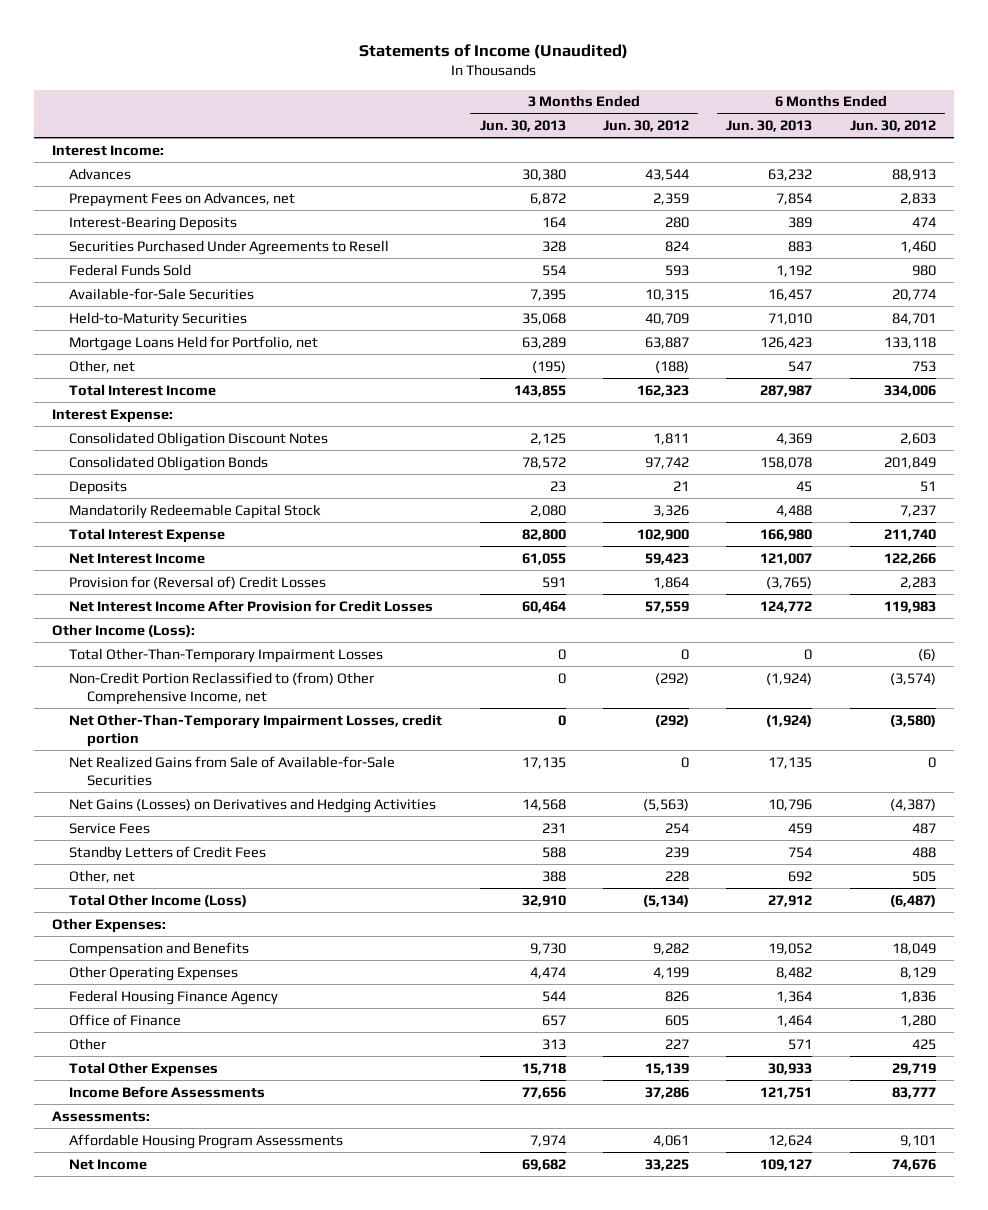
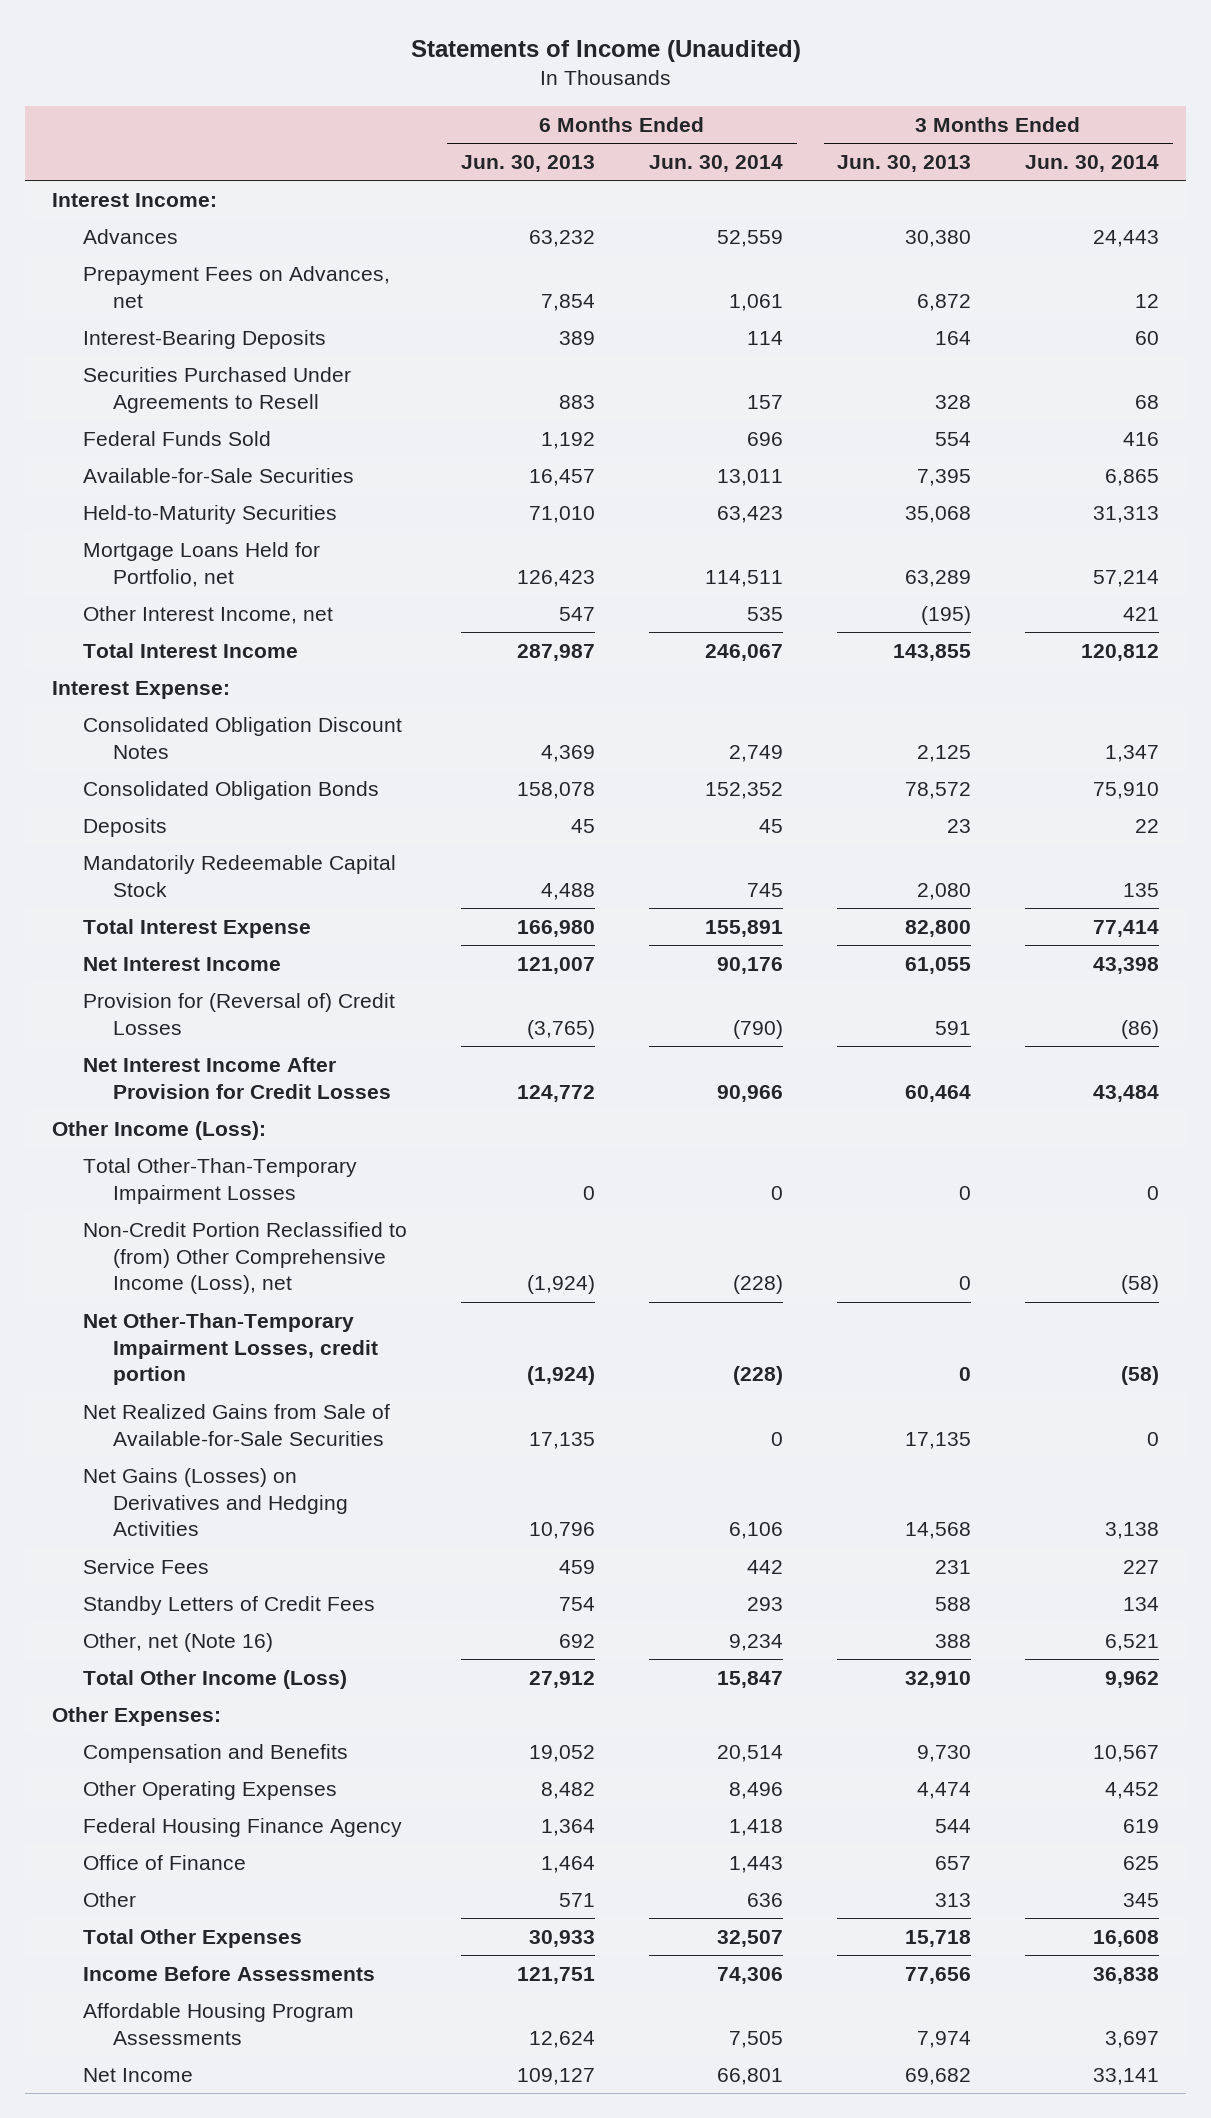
[603,120,690,133] Jun. 30, 2012 -> none
[849,120,936,133] Jun. 30, 2012 -> none
none -> [649,155,784,173] Jun. 30, 2014
none -> [1025,155,1160,173] Jun. 30, 2014
[69,359,136,373] Other, net -> [82,605,333,624] Other Interest Income, net
[69,671,375,705] Non-Credit Portion Reclassified to (from) Other Comprehensive Income, net -> [82,1221,407,1295] Non-Credit Portion Reclassified to (from) Other Comprehensive Income (Loss), net
[69,869,136,883] Other, net -> [82,1632,273,1652] Other, net (Note 16)
[52,1110,151,1122] Assessments: -> none

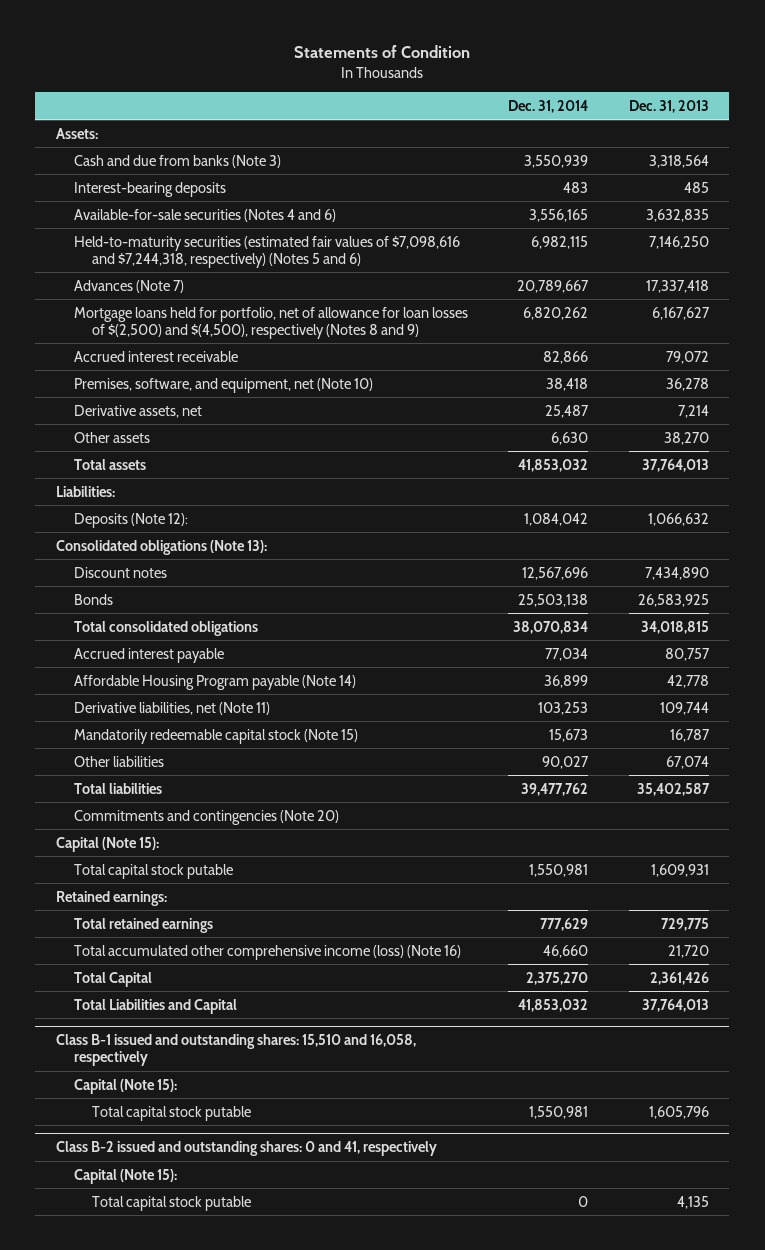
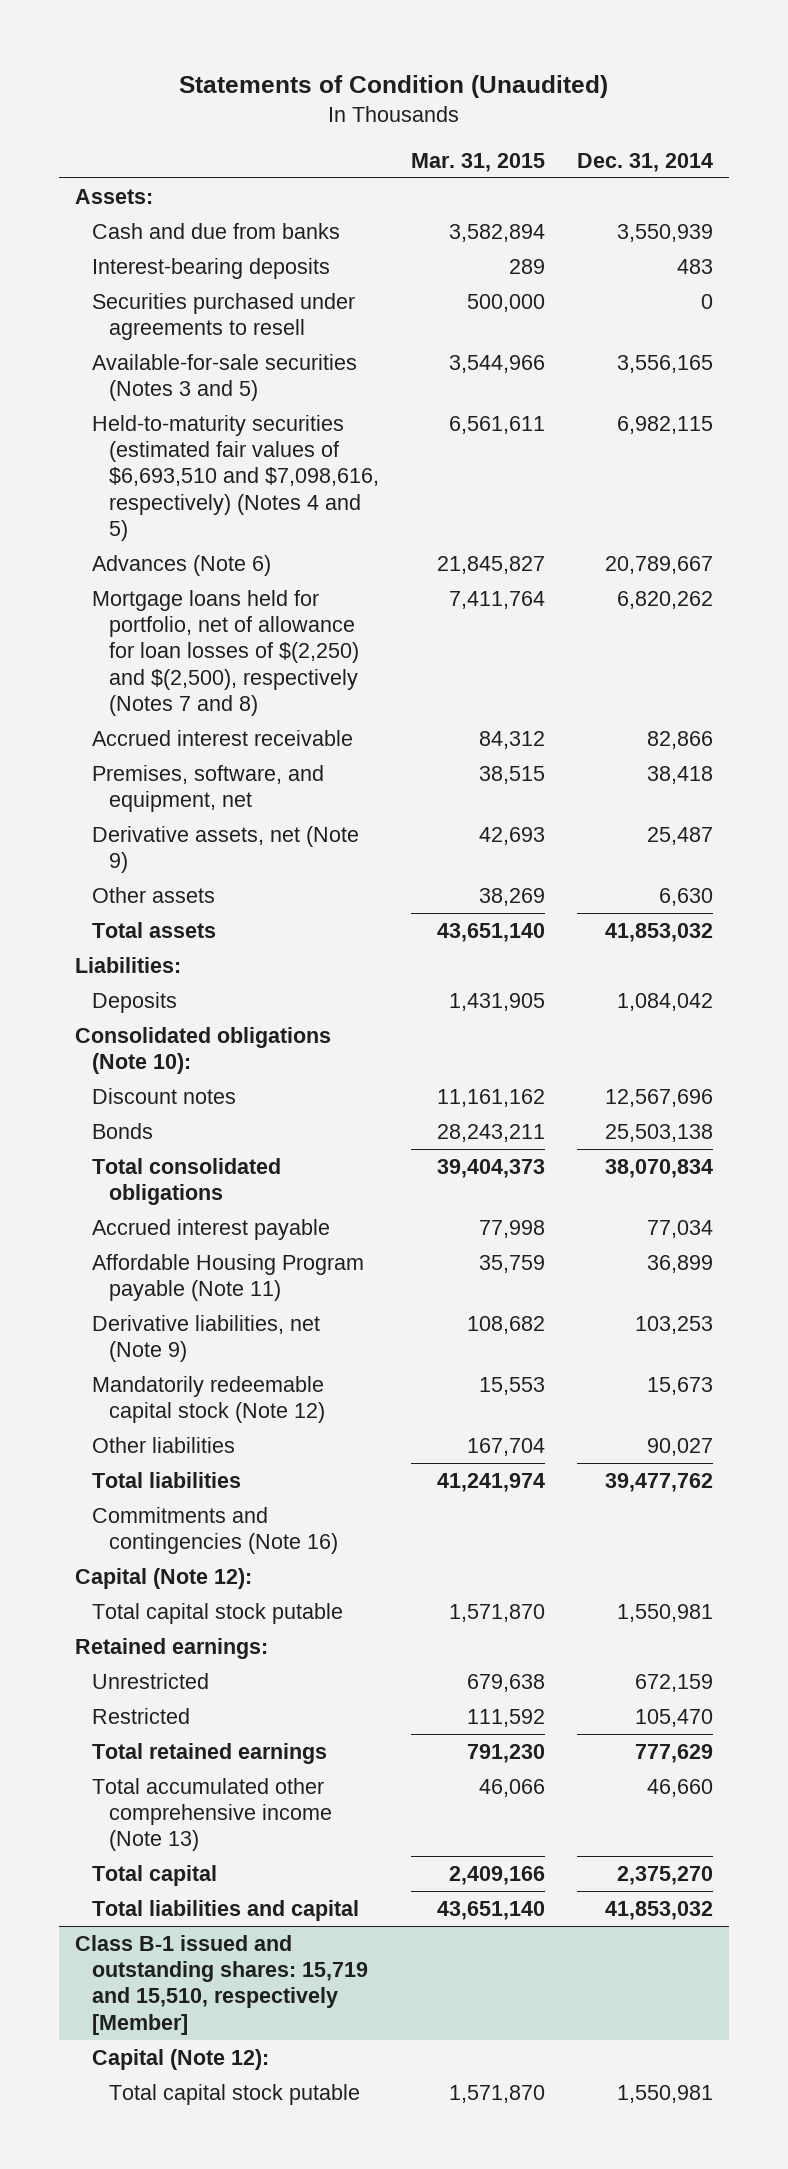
[294,45,471,59] Statements of Condition -> [179,74,609,98] Statements of Condition (Unaudited)
[628,99,709,113] Dec. 31, 2013 -> none
none -> [411,152,546,172] Mar. 31, 2015
[74,154,282,168] Cash and due from banks (Note 3) -> [92,222,341,239] Cash and due from banks
none -> [92,292,356,341] Securities purchased under agreements to resell
[74,208,337,222] Available-for-sale securities (Notes 4 and 6) -> [92,353,358,402] Available-for-sale securities (Notes 3 and 5)
[74,235,461,268] Held-to-maturity securities (estimated fair values of $7,098,616 and $7,244,318, respectively) (Notes 5 and 6) -> [92,414,380,541] Held-to-maturity securities (estimated fair values of $6,693,510 and $7,098,616, respectively) (Notes 4 and 5)
[74,279,185,293] Advances (Note 7) -> [92,554,272,576] Advances (Note 6)
[74,306,469,339] Mortgage loans held for portfolio, net of allowance for loan losses of $(2,500) and $(4,500), respectively (Notes 8 and 9) -> [92,589,360,716] Mortgage loans held for portfolio, net of allowance for loan losses of $(2,250) and $(2,500), respectively (Notes 7 and 8)
[74,377,374,393] Premises, software, and equipment, net (Note 10) -> [92,764,325,813] Premises, software, and equipment, net
[74,404,203,418] Derivative assets, net -> [92,825,360,874] Derivative assets, net (Note 9)
[74,512,189,528] Deposits (Note 12): -> [92,991,178,1013] Deposits
[55,539,267,555] Consolidated obligations (Note 13): -> [75,1026,332,1075] Consolidated obligations (Note 10):
[74,674,357,690] Affordable Housing Program payable (Note 14) -> [92,1253,365,1302] Affordable Housing Program payable (Note 11)
[74,701,271,715] Derivative liabilities, net (Note 11) -> [92,1314,321,1363] Derivative liabilities, net (Note 9)
[74,728,359,744] Mandatorily redeemable capital stock (Note 15) -> [92,1375,326,1424] Mandatorily redeemable capital stock (Note 12)
[74,809,340,825] Commitments and contingencies (Note 20) -> [92,1506,339,1555] Commitments and contingencies (Note 16)
[55,836,159,852] Capital (Note 15): -> [75,1567,253,1589] Capital (Note 12):
none -> [92,1672,210,1689] Unrestricted
none -> [92,1707,191,1724] Restricted
[74,944,462,960] Total accumulated other comprehensive income (loss) (Note 16) -> [92,1777,333,1852] Total accumulated other comprehensive income (Note 13)
[74,971,153,987] Total Capital -> [92,1864,218,1886] Total capital
[74,998,238,1014] Total Liabilities and Capital -> [92,1899,360,1921] Total liabilities and capital
[55,1034,416,1067] Class B-1 issued and outstanding shares: 15,510 and 16,058, respectively -> [75,1934,369,2035] Class B-1 issued and outstanding shares: 15,719 and 15,510, respectively [Member]
[74,1078,178,1094] Capital (Note 15): -> [92,2048,270,2070] Capital (Note 12):
[55,1141,437,1157] Class B-2 issued and outstanding shares: 0 and 41, respectively -> none
[74,1168,178,1184] Capital (Note 15): -> none
[92,1195,252,1211] Total capital stock putable -> none

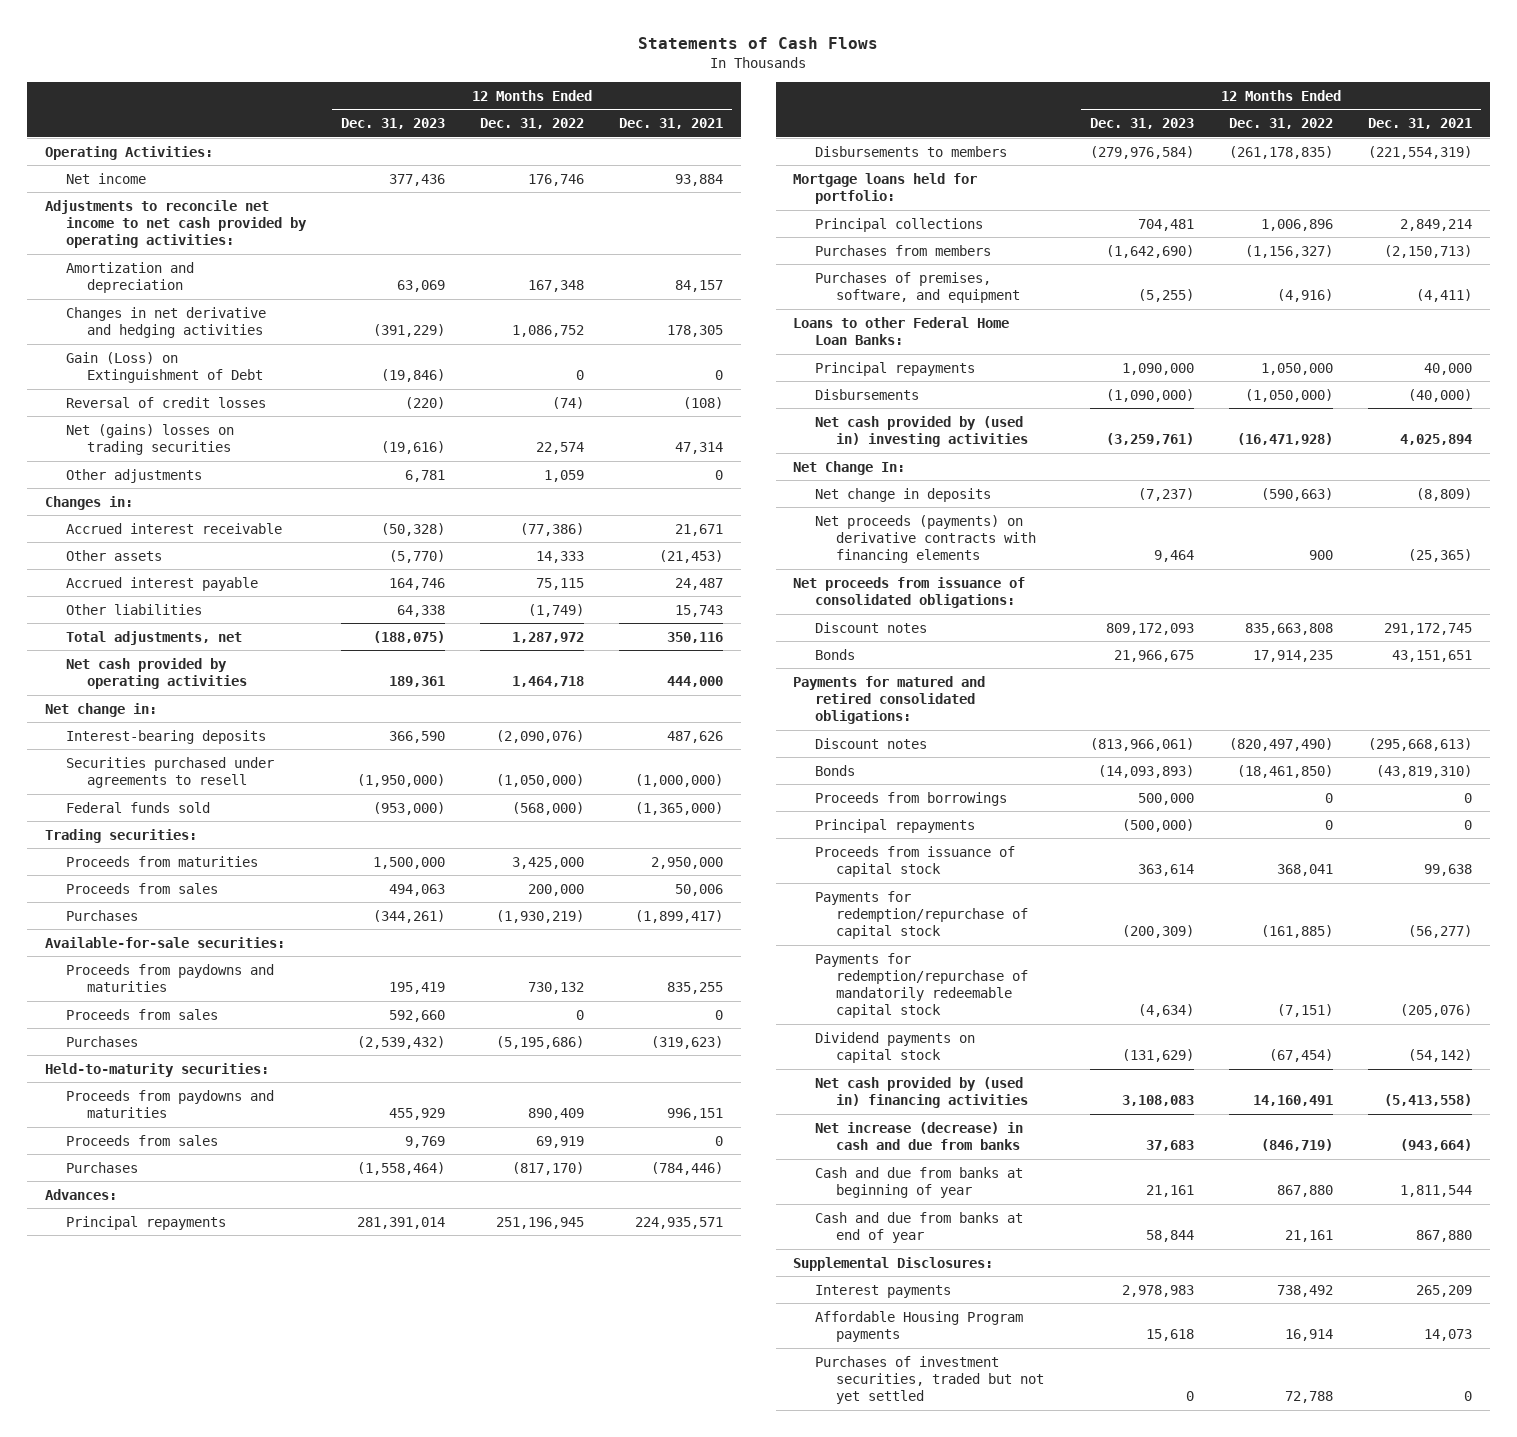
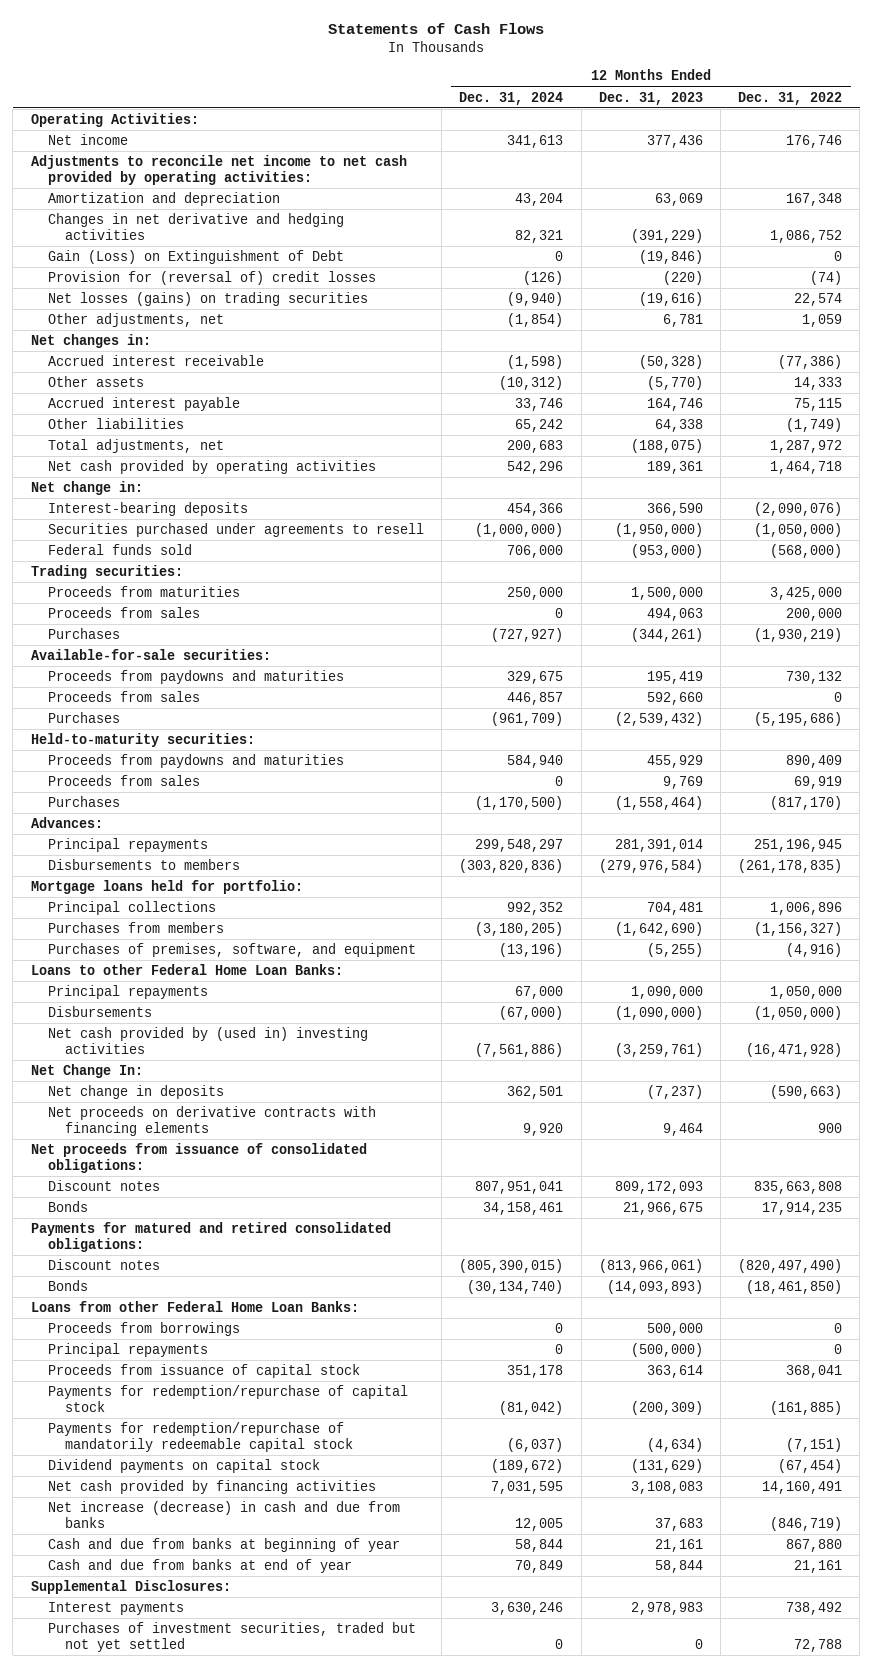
[619,118,724,130] Dec. 31, 2021 -> none
none -> [459,91,564,105] Dec. 31, 2024
[65,396,266,408] Reversal of credit losses -> [48,271,377,286] Provision for (reversal of) credit losses
[65,423,234,455] Net (gains) losses on trading securities -> [48,292,369,307] Net losses (gains) on trading securities
[65,468,202,483] Other adjustments -> [48,313,225,328] Other adjustments, net
[44,495,133,510] Changes in: -> [30,334,151,349] Net changes in:
[814,514,1037,564] Net proceeds (payments) on derivative contracts with financing elements -> [48,1106,377,1136] Net proceeds on derivative contracts with financing elements
none -> [30,1301,359,1313] Loans from other Federal Home Loan Banks:
[814,1076,1029,1108] Net cash provided by (used in) financing activities -> [48,1480,377,1495] Net cash provided by financing activities
[814,1310,1023,1342] Affordable Housing Program payments -> none

